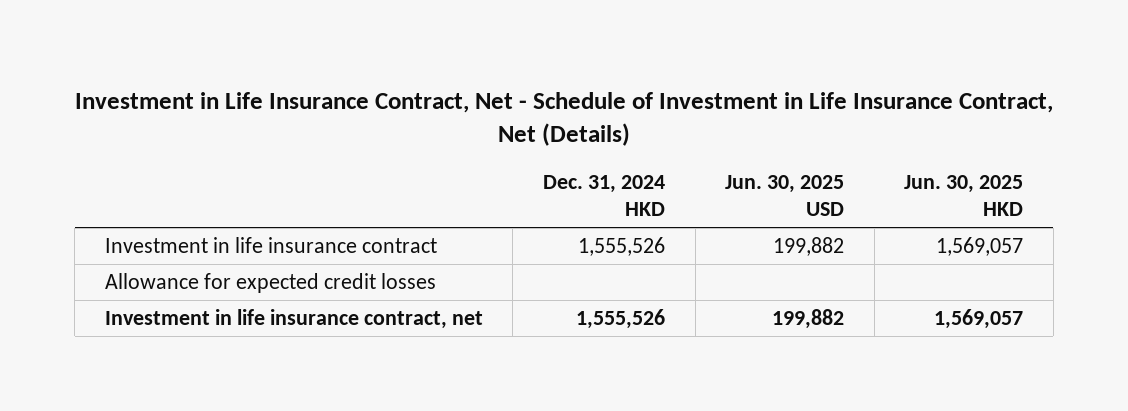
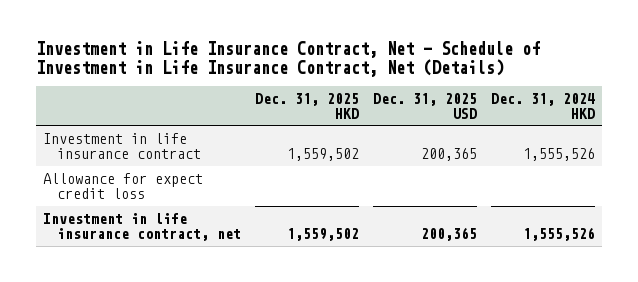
[725,175,845,217] Jun. 30, 2025 USD -> none
[904,175,1024,217] Jun. 30, 2025 HKD -> none
none -> [255,92,360,119] Dec. 31, 2025 HKD
none -> [373,92,478,119] Dec. 31, 2025 USD
[104,272,436,293] Allowance for expected credit losses -> [43,172,204,199] Allowance for expect credit loss

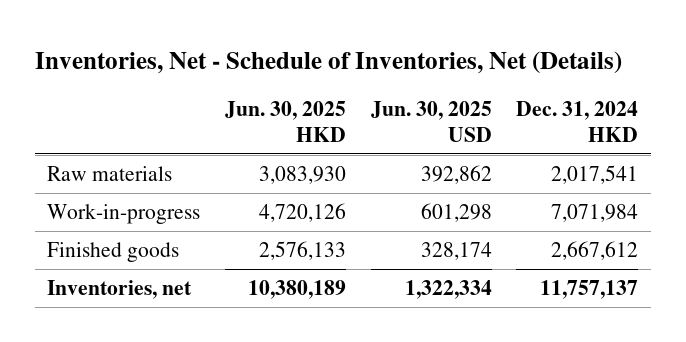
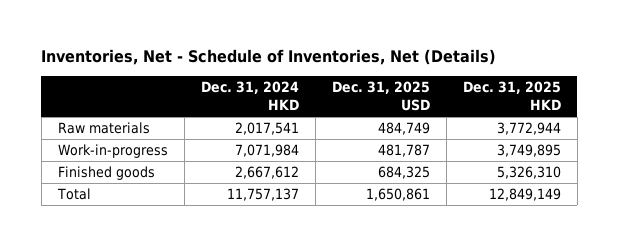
[225,101,347,142] Jun. 30, 2025 HKD -> none
[370,101,492,142] Jun. 30, 2025 USD -> none
none -> [331,81,430,111] Dec. 31, 2025 USD
none -> [462,81,561,110] Dec. 31, 2025 HKD
[47,280,193,300] Inventories, net -> [56,188,91,201] Total

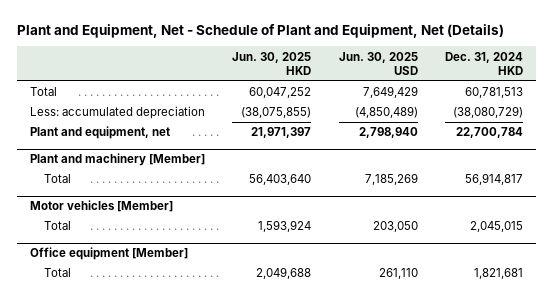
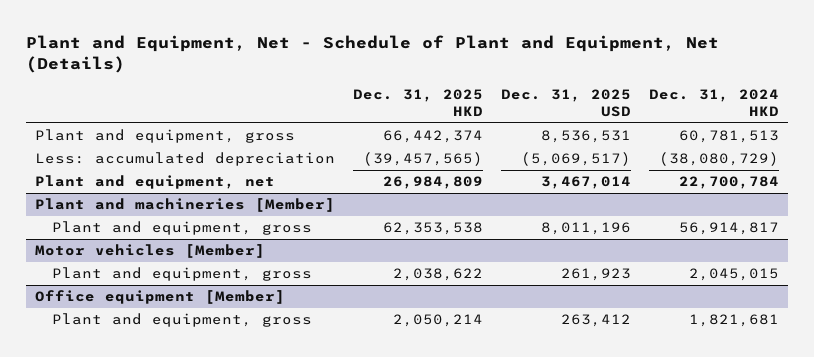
[232,51,312,75] Jun. 30, 2025 HKD -> none
[338,51,418,75] Jun. 30, 2025 USD -> none
none -> [353,88,484,117] Dec. 31, 2025 HKD
none -> [500,88,631,118] Dec. 31, 2025 USD
[30,87,58,97] Total -> [35,129,296,144] Plant and equipment, gross
[30,153,206,167] Plant and machinery [Member] -> [35,198,336,213] Plant and machineries [Member]
[44,174,72,184] Total -> [52,221,313,236] Plant and equipment, gross
[44,221,72,231] Total -> [52,267,313,282] Plant and equipment, gross
[44,268,72,278] Total -> [52,313,313,328] Plant and equipment, gross

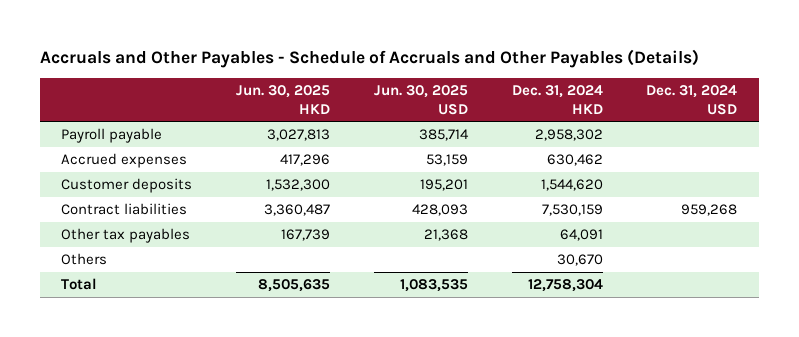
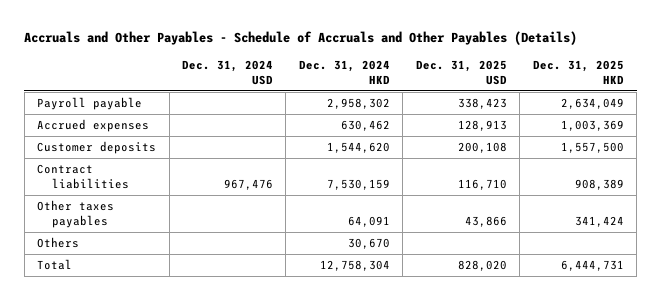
[236,84,331,114] Jun. 30, 2025 HKD -> none
[373,84,468,115] Jun. 30, 2025 USD -> none
none -> [415,59,507,85] Dec. 31, 2025 USD
none -> [532,59,624,84] Dec. 31, 2025 HKD
[681,203,738,216] 959,268 -> [224,179,274,191] 967,476
[61,227,191,243] Other tax payables -> [37,200,115,229] Other taxes payables

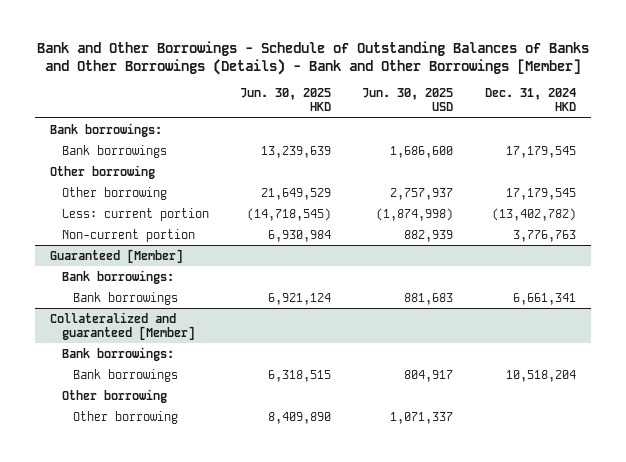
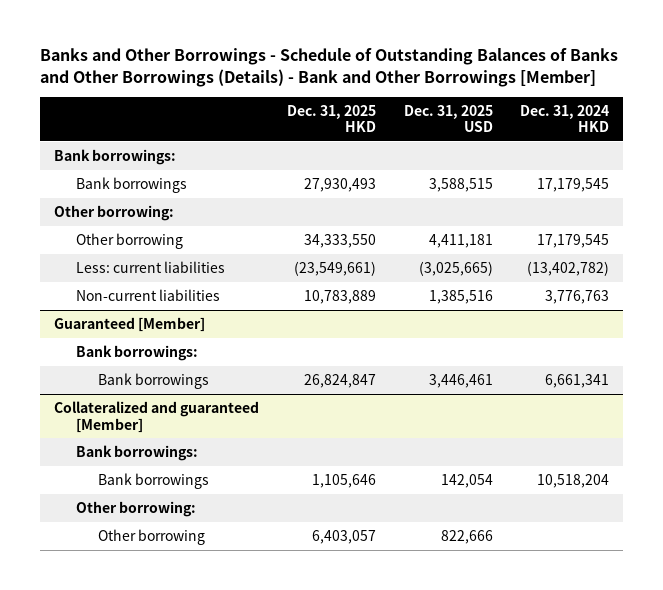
[36,40,589,75] Bank and Other Borrowings - Schedule of Outstanding Balances of Banks and Other Borrowings (Details) - Bank and Other Borrowings [Member] -> [39,48,618,87] Banks and Other Borrowings - Schedule of Outstanding Balances of Banks and Other Borrowings (Details) - Bank and Other Borrowings [Member]
[240,87,332,112] Jun. 30, 2025 HKD -> none
[362,87,454,112] Jun. 30, 2025 USD -> none
none -> [286,104,376,133] Dec. 31, 2025 HKD
none -> [403,104,493,133] Dec. 31, 2025 USD
[50,164,156,179] Other borrowing -> [53,204,174,221] Other borrowing:
[61,207,209,221] Less: current portion -> [75,260,225,273] Less: current liabilities
[61,228,195,242] Non-current portion -> [75,288,220,301] Non-current liabilities
[61,388,167,403] Other borrowing -> [75,500,196,517] Other borrowing:

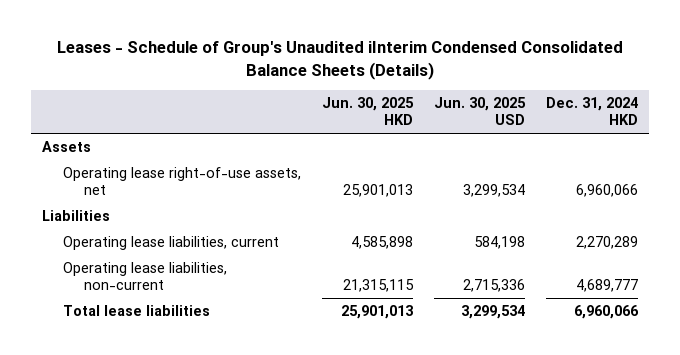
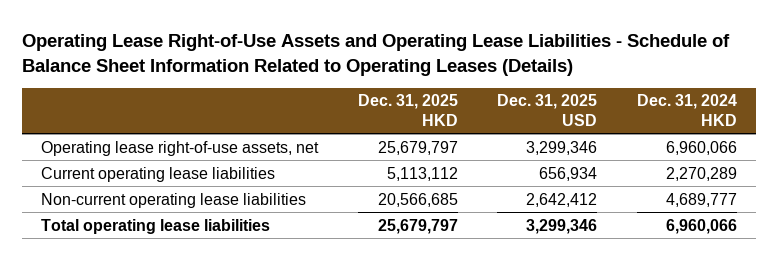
[56,41,623,80] Leases - Schedule of Group's Unaudited iInterim Condensed Consolidated Balance Sheets (Details) -> [21,33,730,76] Operating Lease Right-of-Use Assets and Operating Lease Liabilities - Schedule of Balance Sheet Information Related to Operating Leases (Details)
[321,96,414,126] Jun. 30, 2025 HKD -> none
[434,96,527,126] Jun. 30, 2025 USD -> none
none -> [357,94,458,126] Dec. 31, 2025 HKD
none -> [497,94,598,126] Dec. 31, 2025 USD
[41,141,91,153] Assets -> none
[41,210,110,222] Liabilities -> none
[62,236,279,251] Operating lease liabilities, current -> [41,166,276,182] Current operating lease liabilities
[62,262,227,291] Operating lease liabilities, non-current -> [41,192,307,208] Non-current operating lease liabilities
[62,305,210,317] Total lease liabilities -> [41,218,271,234] Total operating lease liabilities

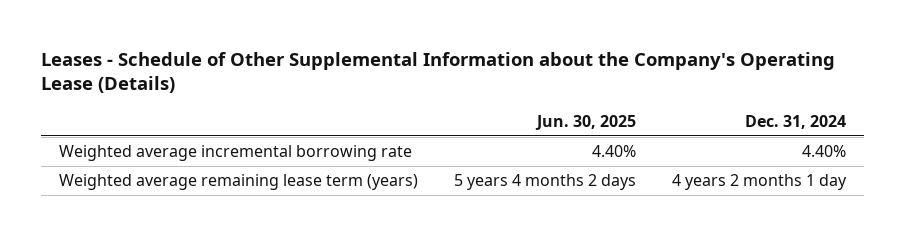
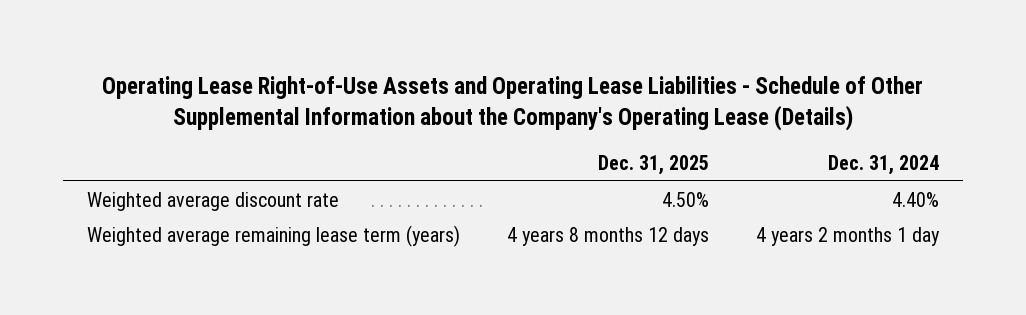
[40,51,835,94] Leases - Schedule of Other Supplemental Information about the Company's Operating Lease (Details) -> [101,76,923,132] Operating Lease Right-of-Use Assets and Operating Lease Liabilities - Schedule of Other Supplemental Information about the Company's Operating Lease (Details)
[534,114,636,130] Jun. 30, 2025 -> none
none -> [597,155,709,176] Dec. 31, 2025
[58,145,412,162] Weighted average incremental borrowing rate -> [86,191,339,211] Weighted average discount rate

